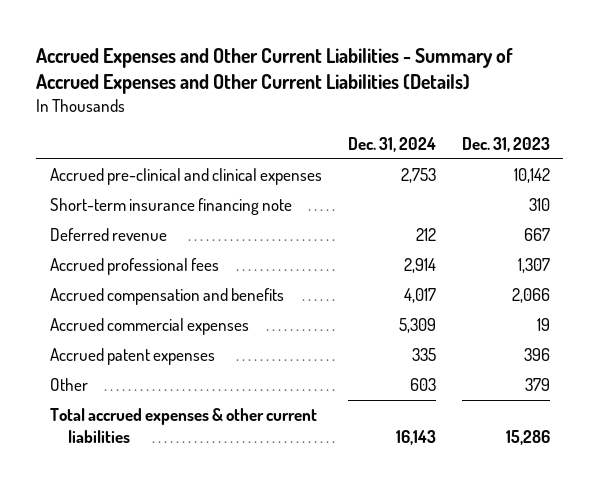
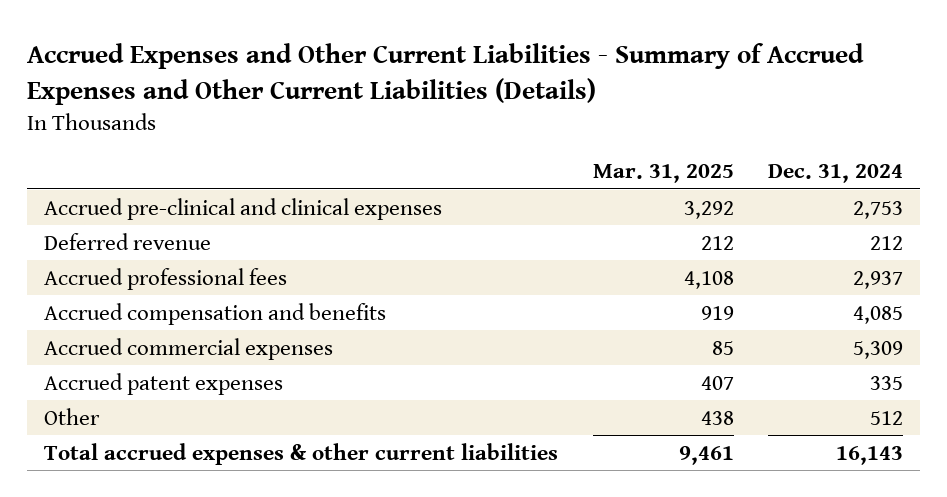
[462,137,551,153] Dec. 31, 2023 -> none
none -> [592,164,734,184] Mar. 31, 2025
[49,198,292,216] Short-term insurance financing note -> none
[403,258,436,274] 2,914 -> [853,270,904,289] 2,937
[403,288,436,304] 4,017 -> [853,305,904,324] 4,085
[409,378,436,392] 603 -> [870,410,904,425] 512

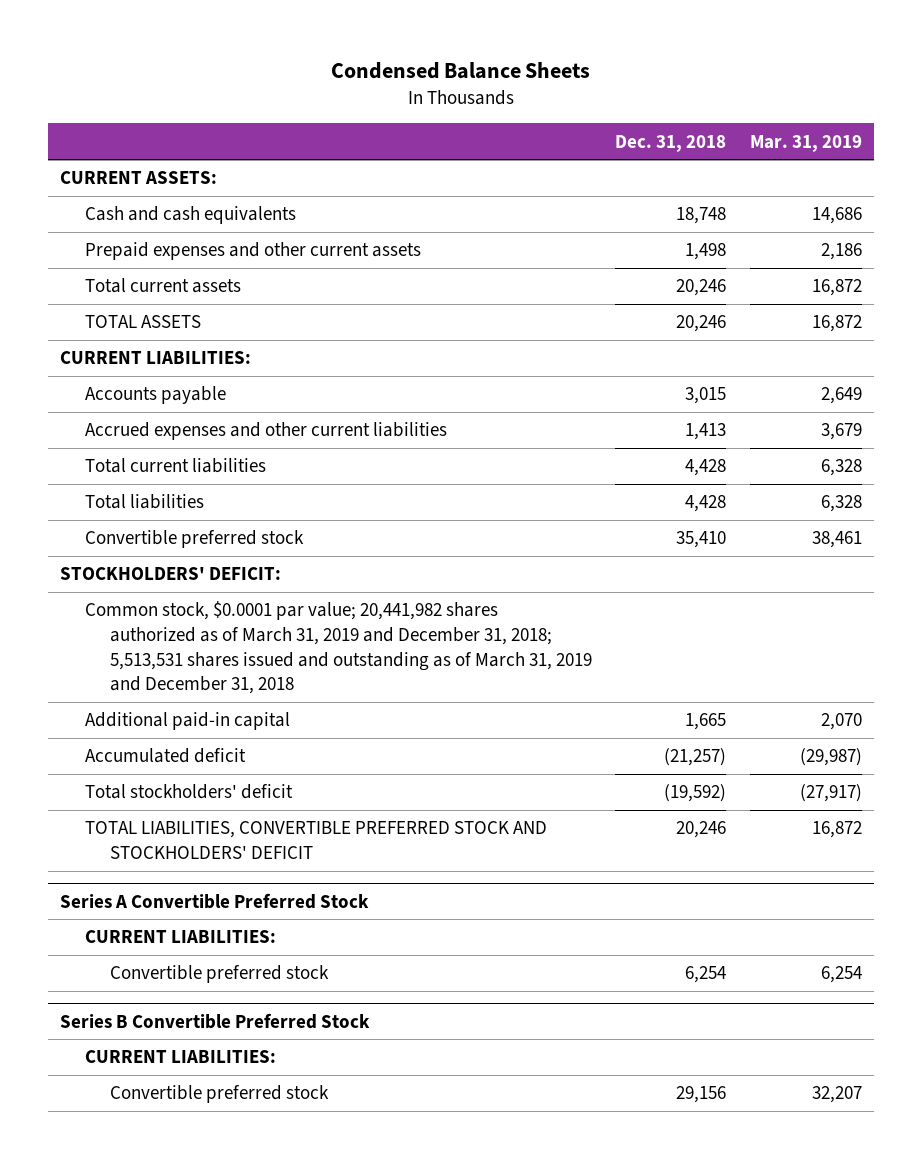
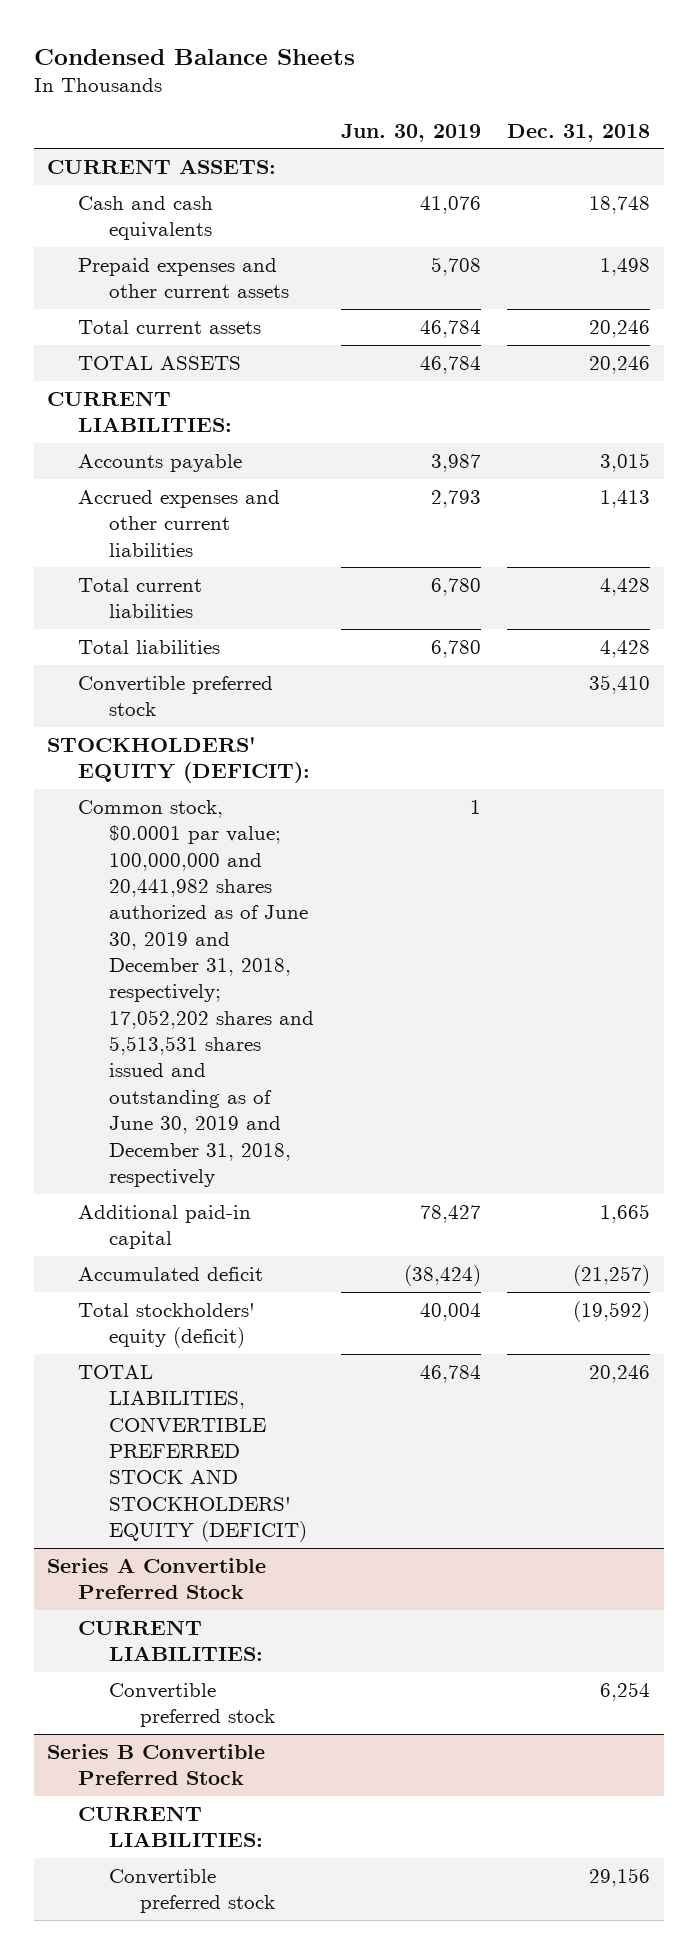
[749,134,862,152] Mar. 31, 2019 -> none
none -> [340,123,481,142] Jun. 30, 2019
[60,567,282,581] STOCKHOLDERS' DEFICIT: -> [46,736,310,784] STOCKHOLDERS' EQUITY (DEFICIT):
[84,601,592,695] Common stock, $0.0001 par value; 20,441,982 shares authorized as of March 31, 2019 and December 31, 2018; 5,513,531 shares issued and outstanding as of March 31, 2019 and December 31, 2018 -> [77,799,315,1187] Common stock, $0.0001 par value; 100,000,000 and 20,441,982 shares authorized as of June 30, 2019 and December 31, 2018, respectively; 17,052,202 shares and 5,513,531 shares issued and outstanding as of June 30, 2019 and December 31, 2018, respectively
[84,784,293,800] Total stockholders' deficit -> [77,1302,255,1349] Total stockholders' equity (deficit)
[84,821,547,860] TOTAL LIABILITIES, CONVERTIBLE PREFERRED STOCK AND STOCKHOLDERS' DEFICIT -> [77,1364,308,1543] TOTAL LIABILITIES, CONVERTIBLE PREFERRED STOCK AND STOCKHOLDERS' EQUITY (DEFICIT)

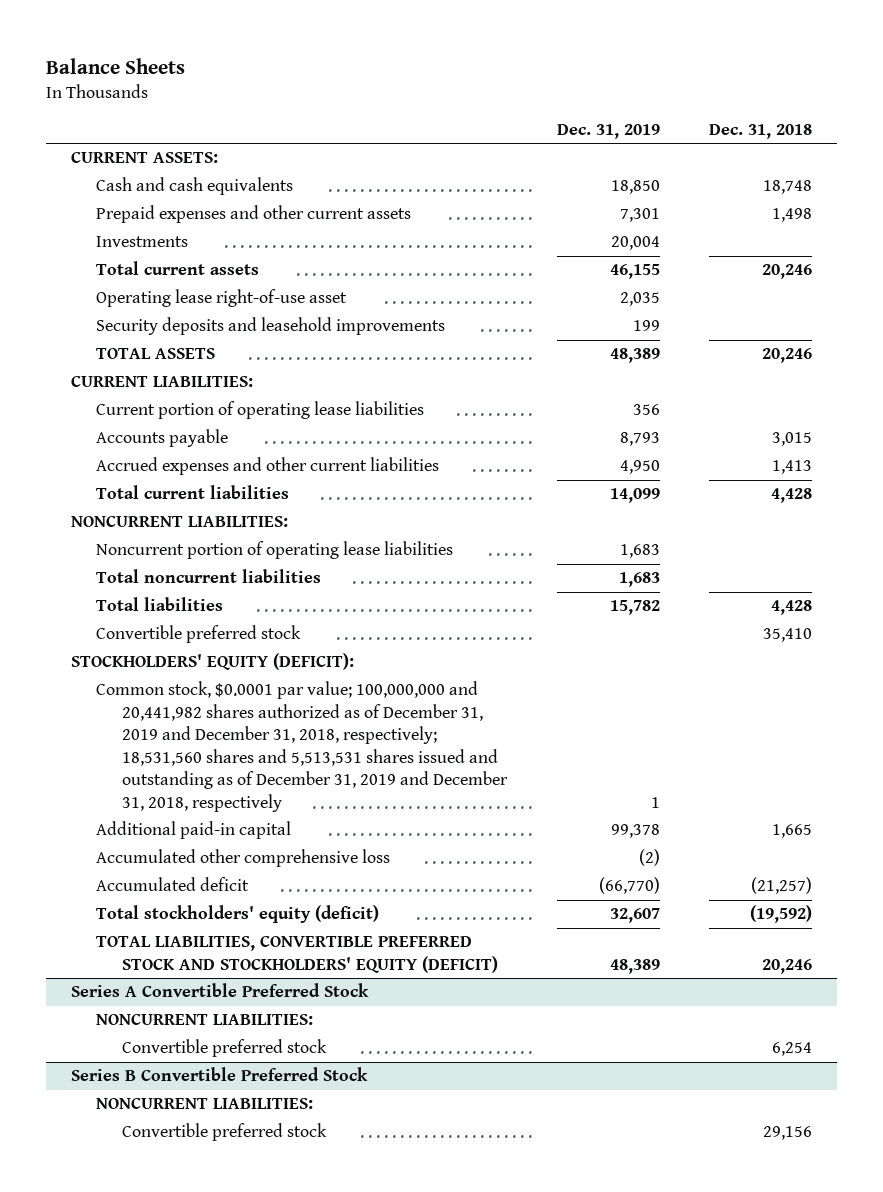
[33,49,355,66] Condensed Balance Sheets -> [46,57,186,74] Balance Sheets
[340,123,481,142] Jun. 30, 2019 -> none
none -> [556,124,660,140] Dec. 31, 2019
none -> [96,236,189,248] Investments
none -> [96,289,348,308] Operating lease right-of-use asset
none -> [96,317,446,336] Security deposits and leasehold improvements
none -> [96,401,425,420] Current portion of operating lease liabilities
none -> [70,516,288,528] NONCURRENT LIABILITIES:
none -> [96,541,454,560] Noncurrent portion of operating lease liabilities
none -> [96,569,322,584] Total noncurrent liabilities
[77,799,315,1187] Common stock, $0.0001 par value; 100,000,000 and 20,441,982 shares authorized as of June 30, 2019 and December 31, 2018, respectively; 17,052,202 shares and 5,513,531 shares issued and outstanding as of June 30, 2019 and December 31, 2018, respectively -> [96,681,509,812] Common stock, $0.0001 par value; 100,000,000 and 20,441,982 shares authorized as of December 31, 2019 and December 31, 2018, respectively; 18,531,560 shares and 5,513,531 shares issued and outstanding as of December 31, 2019 and December 31, 2018, respectively
none -> [96,849,391,868] Accumulated other comprehensive loss
[77,1619,264,1662] CURRENT LIABILITIES: -> none
none -> [96,1014,314,1026] NONCURRENT LIABILITIES:
[77,1805,264,1848] CURRENT LIABILITIES: -> none
none -> [96,1098,314,1110] NONCURRENT LIABILITIES:

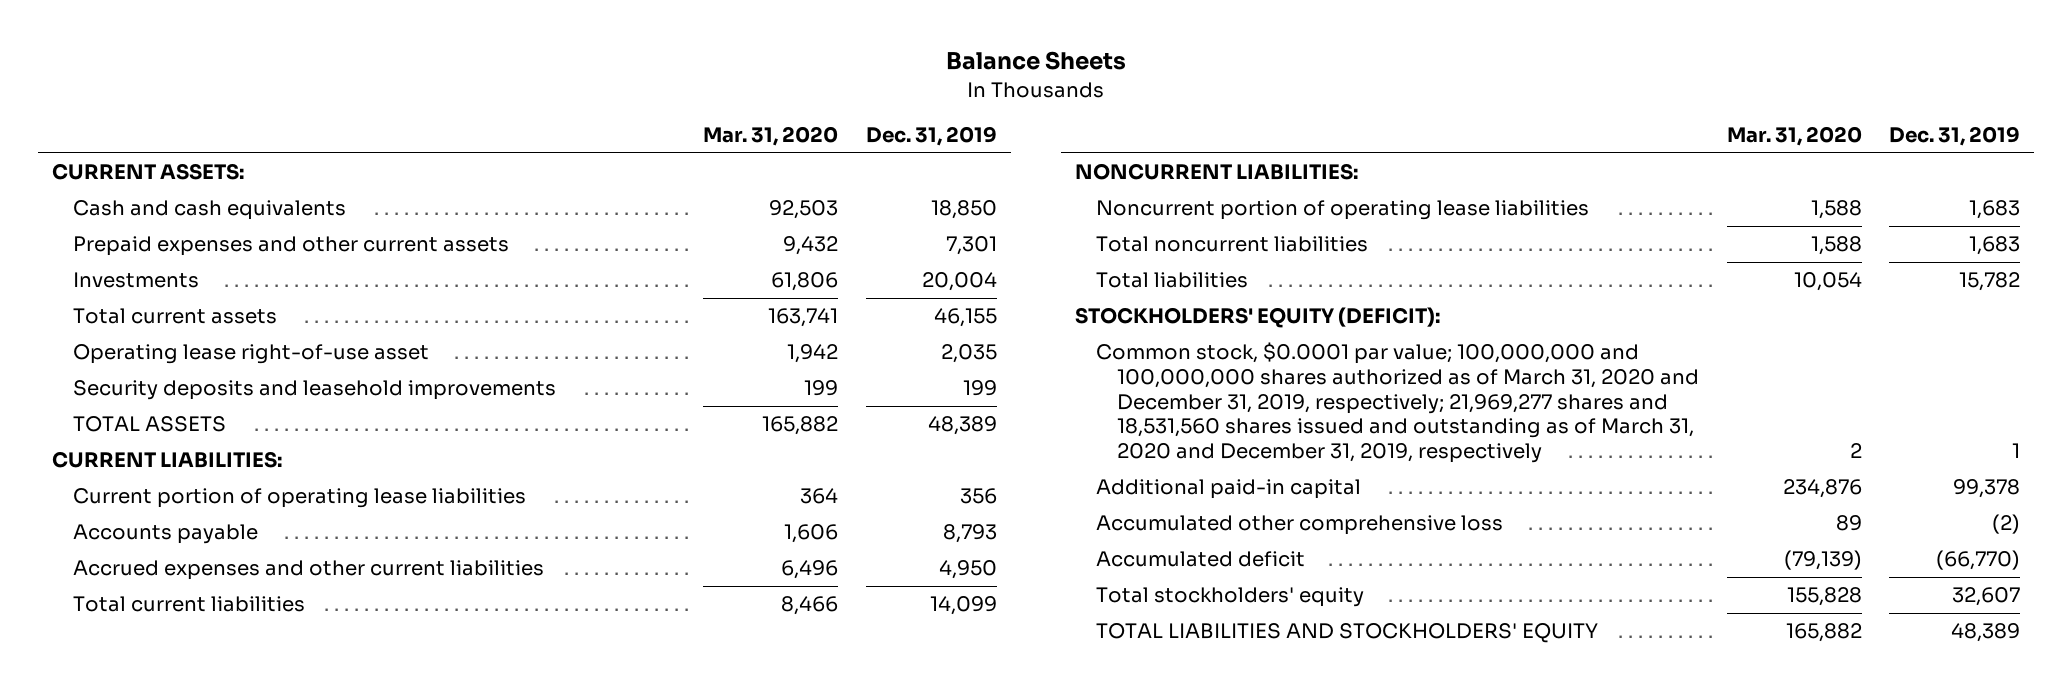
[708,124,812,140] Dec. 31, 2018 -> none
none -> [703,126,839,147] Mar. 31, 2020
[96,625,302,644] Convertible preferred stock -> none
[96,681,509,812] Common stock, $0.0001 par value; 100,000,000 and 20,441,982 shares authorized as of December 31, 2019 and December 31, 2018, respectively; 18,531,560 shares and 5,513,531 shares issued and outstanding as of December 31, 2019 and December 31, 2018, respectively -> [1096,342,1699,463] Common stock, $0.0001 par value; 100,000,000 and 100,000,000 shares authorized as of March 31, 2020 and December 31, 2019, respectively; 21,969,277 shares and 18,531,560 shares issued and outstanding as of March 31, 2020 and December 31, 2019, respectively
[70,983,369,998] Series A Convertible Preferred Stock -> none
[96,1014,314,1026] NONCURRENT LIABILITIES: -> none
[122,1039,328,1058] Convertible preferred stock -> none
[70,1067,368,1082] Series B Convertible Preferred Stock -> none
[96,1098,314,1110] NONCURRENT LIABILITIES: -> none
[122,1123,328,1142] Convertible preferred stock -> none
[96,905,380,924] Total stockholders' equity (deficit) -> [1096,587,1365,608] Total stockholders' equity
[96,936,499,973] TOTAL LIABILITIES, CONVERTIBLE PREFERRED STOCK AND STOCKHOLDERS' EQUITY (DEFICIT) -> [1096,623,1599,644] TOTAL LIABILITIES AND STOCKHOLDERS' EQUITY

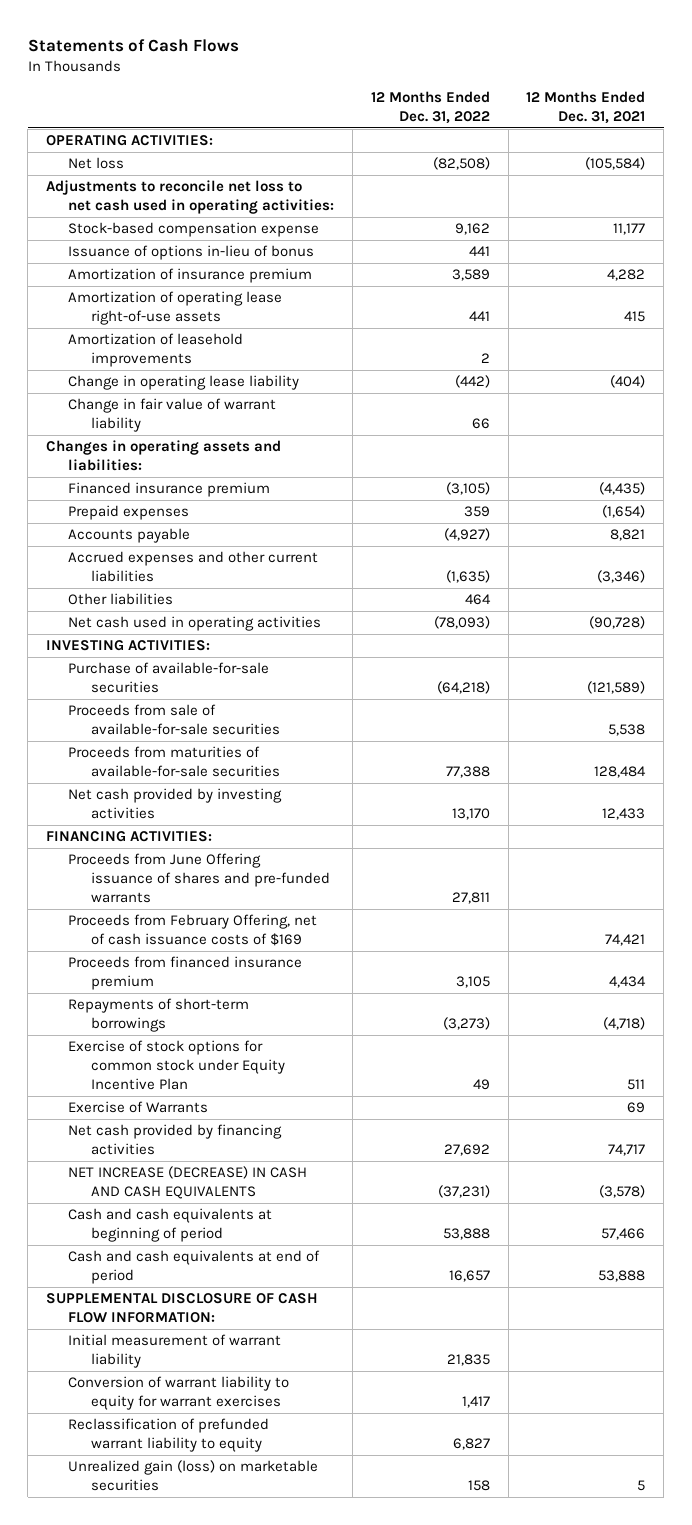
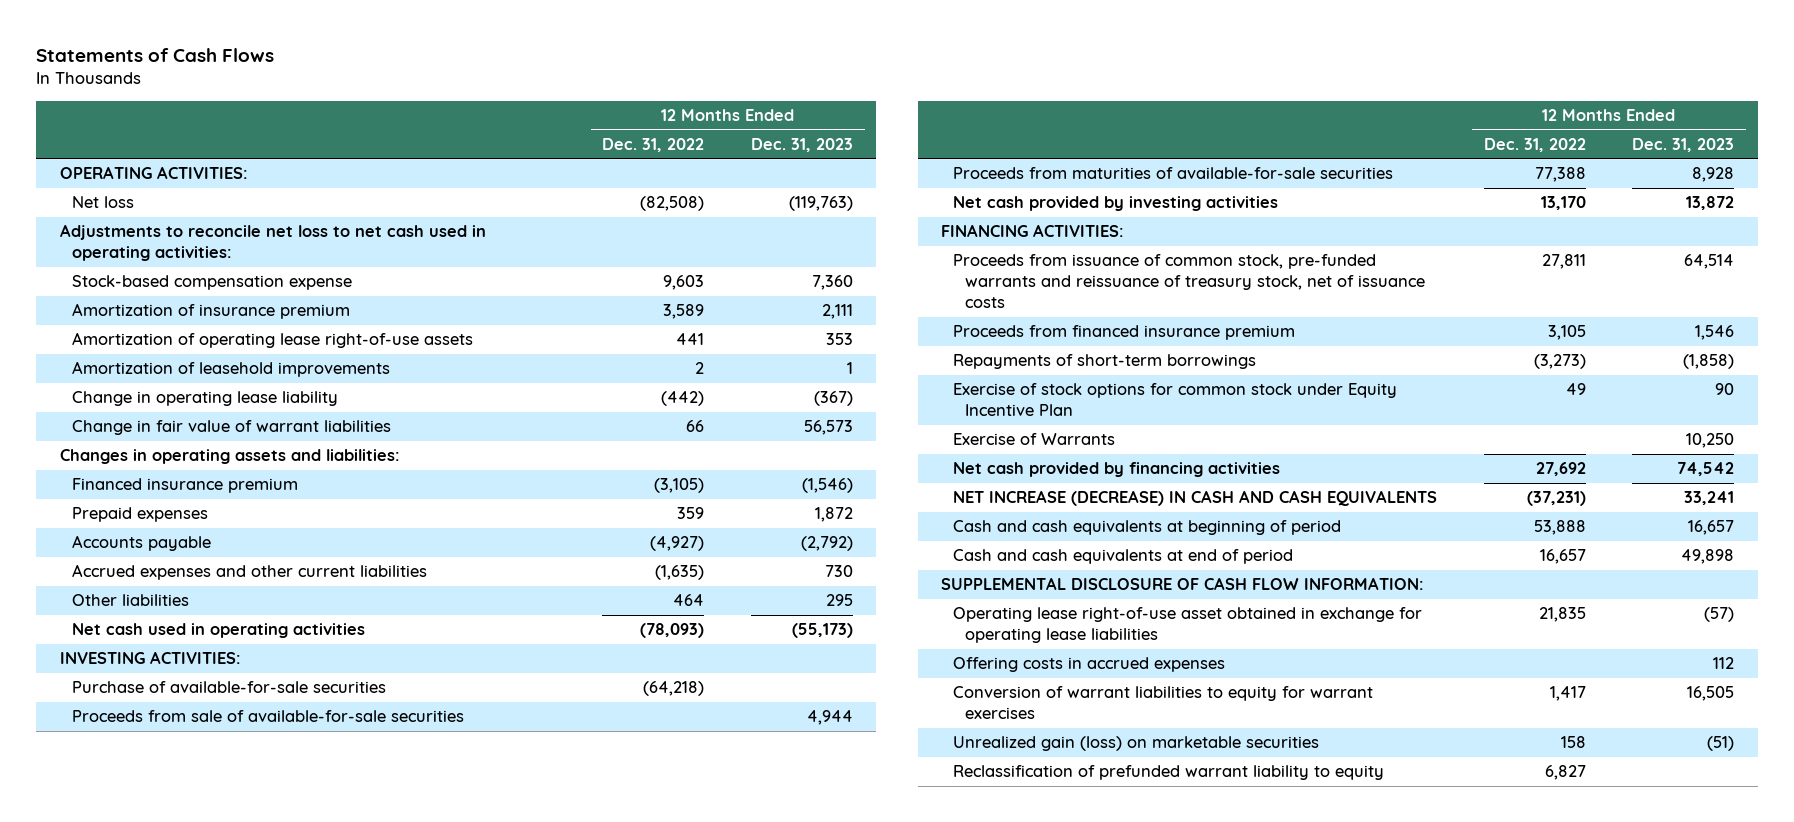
[526,90,646,124] 12 Months Ended Dec. 31, 2021 -> none
none -> [751,137,854,152] Dec. 31, 2023
[68,245,315,261] Issuance of options in-lieu of bonus -> none
[454,223,490,236] 9,162 -> [663,275,705,291] 9,603
[68,398,277,433] Change in fair value of warrant liability -> [71,420,391,436] Change in fair value of warrant liabilities
[68,914,318,947] Proceeds from February Offering, net of cash issuance costs of $169 -> none
[68,853,330,904] Proceeds from June Offering issuance of shares and pre-funded warrants -> [953,254,1426,309] Proceeds from issuance of common stock, pre-funded warrants and reissuance of treasury stock, net of issuance costs
[68,1334,282,1369] Initial measurement of warrant liability -> [953,607,1423,644] Operating lease right-of-use asset obtained in exchange for operating lease liabilities
none -> [953,657,1226,673] Offering costs in accrued expenses
[68,1376,290,1411] Conversion of warrant liability to equity for warrant exercises -> [953,686,1374,720] Conversion of warrant liabilities to equity for warrant exercises
[68,1418,270,1453] Reclassification of prefunded warrant liability to equity -> [953,765,1385,781] Reclassification of prefunded warrant liability to equity

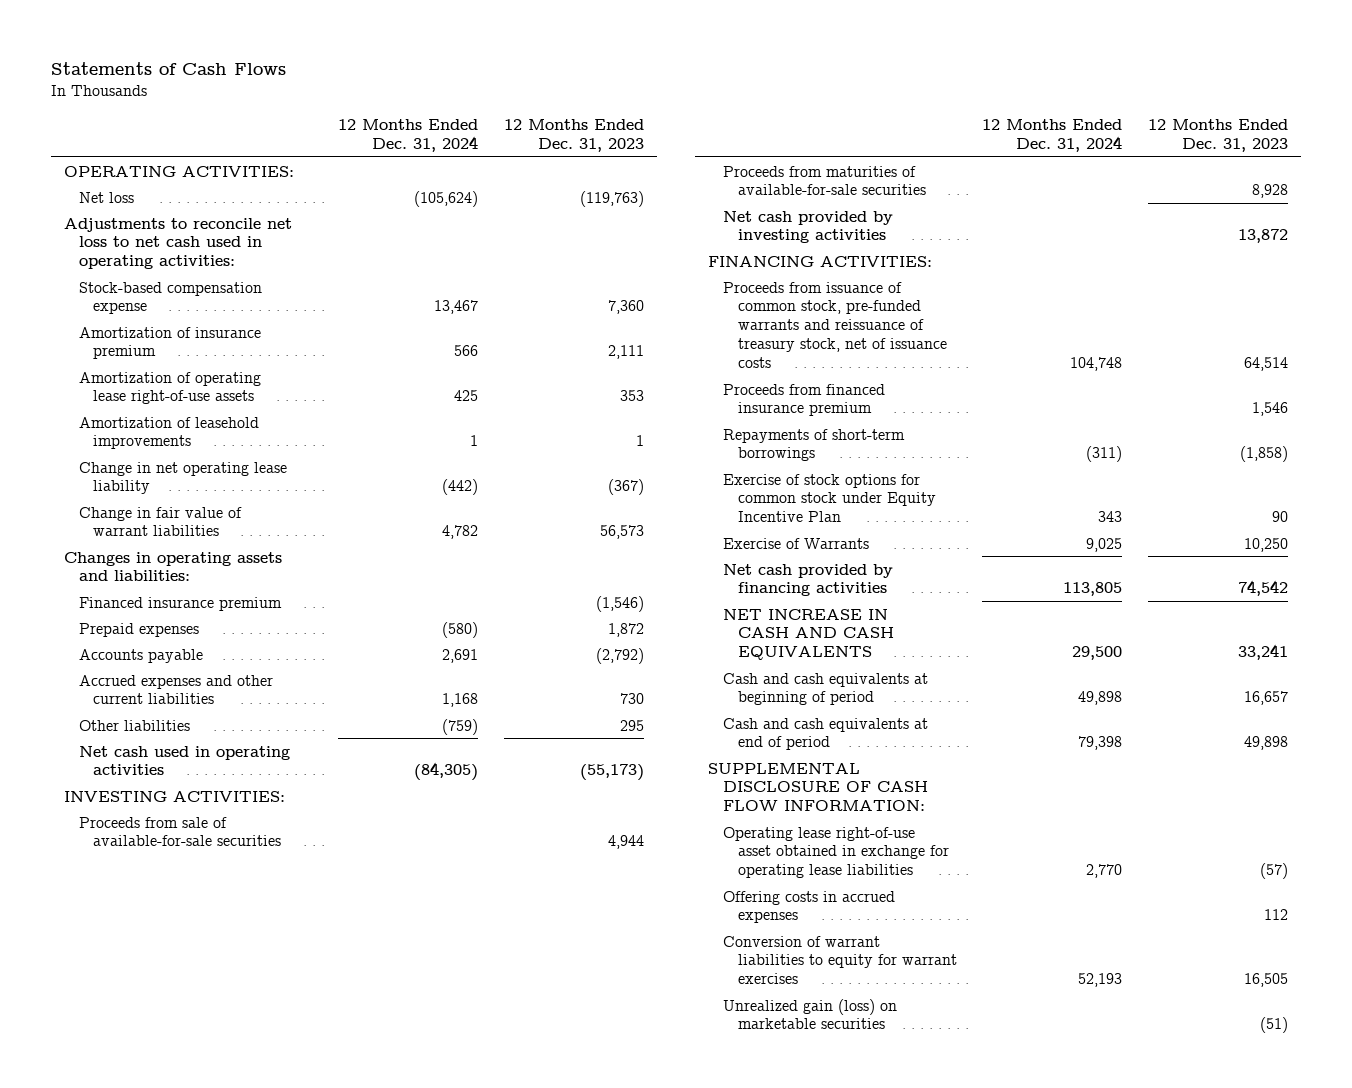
[602,137,705,152] Dec. 31, 2022 -> none
none -> [338,119,479,152] 12 Months Ended Dec. 31, 2024
[71,391,338,407] Change in operating lease liability -> [78,461,287,495] Change in net operating lease liability
[71,681,386,694] Purchase of available-for-sale securities -> none
[953,490,1438,507] NET INCREASE (DECREASE) IN CASH AND CASH EQUIVALENTS -> [722,608,894,661] NET INCREASE IN CASH AND CASH EQUIVALENTS
[953,765,1385,781] Reclassification of prefunded warrant liability to equity -> none

